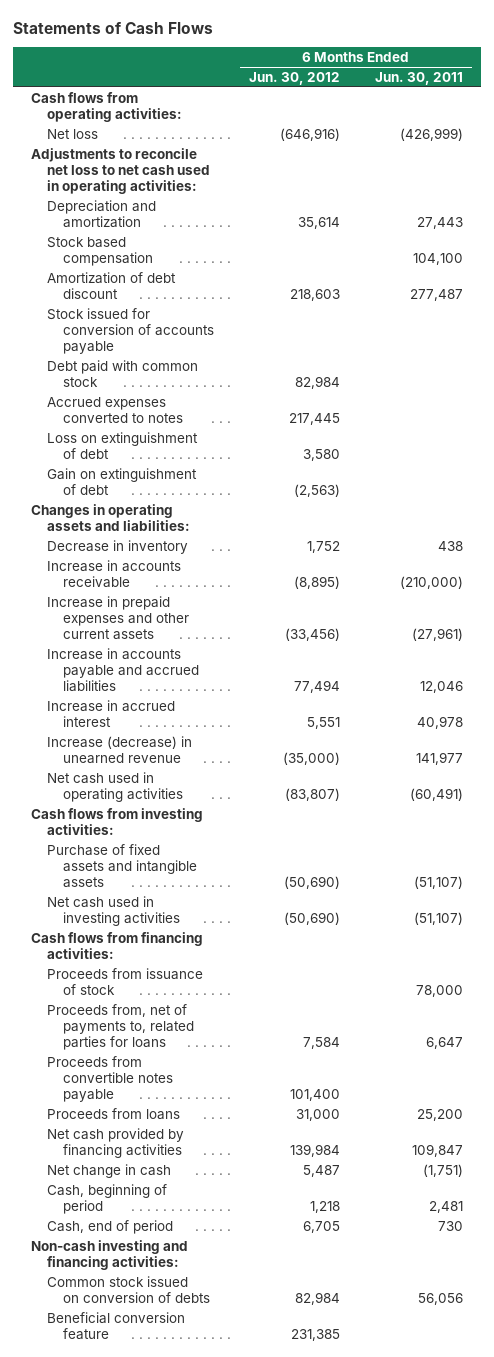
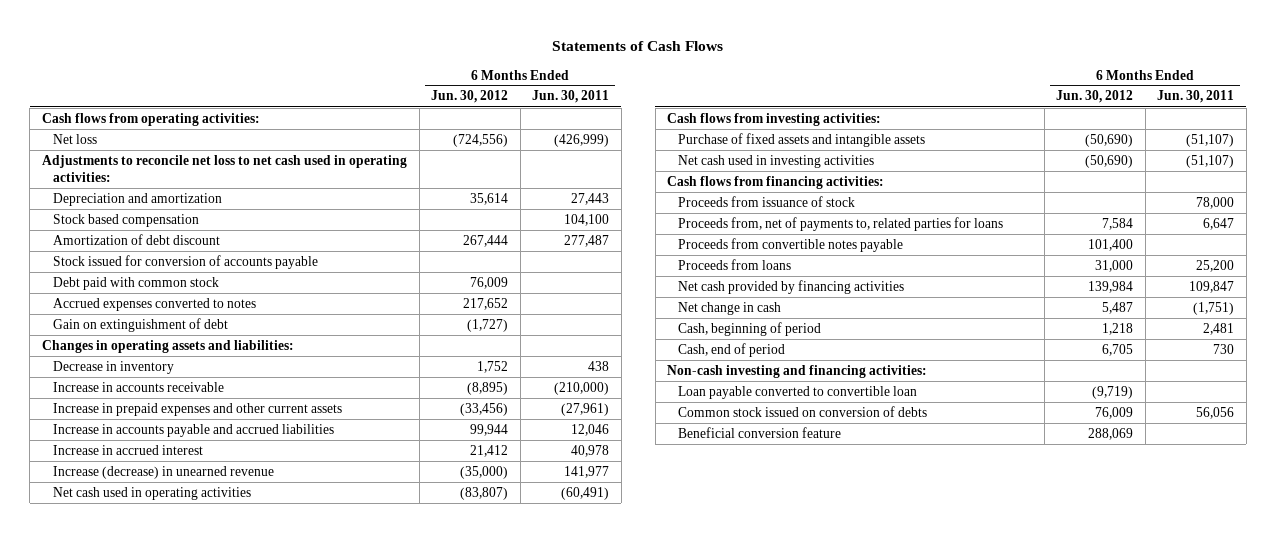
[279,127,340,141] (646,916) -> [453,133,509,147] (724,556)
[289,289,340,302] 218,603 -> [463,234,509,247] 267,444
[46,431,198,460] Loss on extinguishment of debt -> none
[294,376,340,390] 82,984 -> [470,276,509,289] 76,009
[288,413,340,426] 217,445 -> [463,297,509,310] 217,652
[293,484,340,498] (2,563) -> [467,318,509,332] (1,727)
[293,680,340,694] 77,494 -> [470,423,509,436] 99,944
[306,717,340,730] 5,551 -> [470,444,509,457] 21,412
none -> [678,385,918,399] Loan payable converted to convertible loan
[294,1292,340,1306] 82,984 -> [1095,406,1134,419] 76,009
[290,1329,340,1342] 231,385 -> [1088,427,1134,440] 288,069

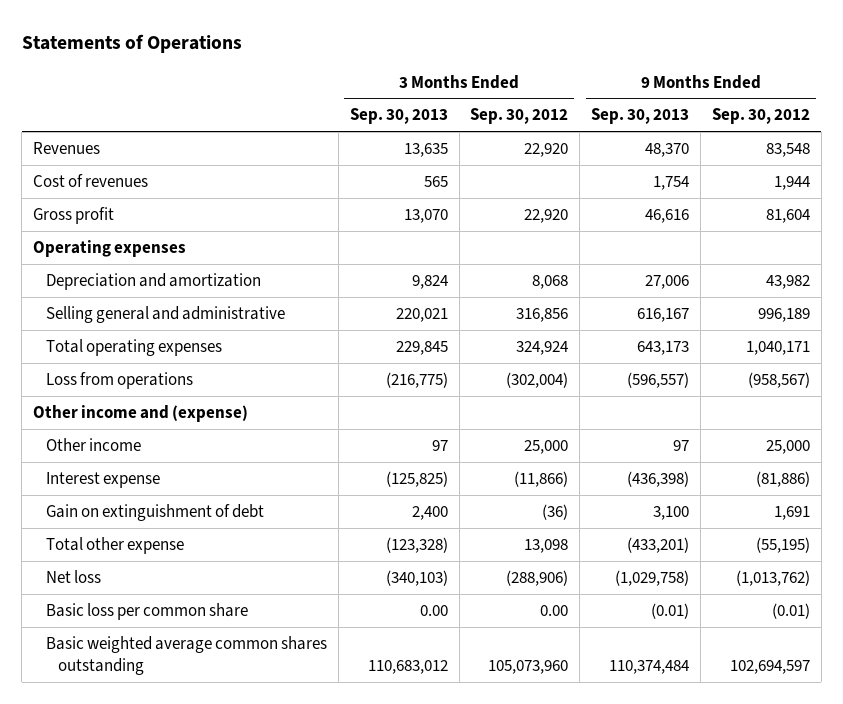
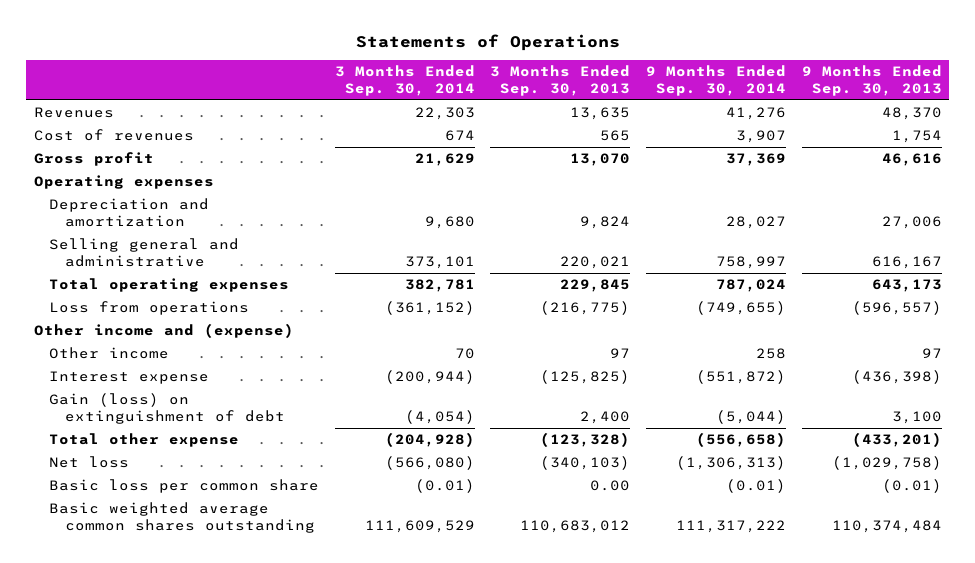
[470,108,569,125] Sep. 30, 2012 -> none
[712,108,811,125] Sep. 30, 2012 -> none
none -> [334,64,475,97] 3 Months Ended Sep. 30, 2014
none -> [646,64,787,97] 9 Months Ended Sep. 30, 2014
[45,504,264,522] Gain on extinguishment of debt -> [49,392,286,425] Gain (loss) on extinguishment of debt

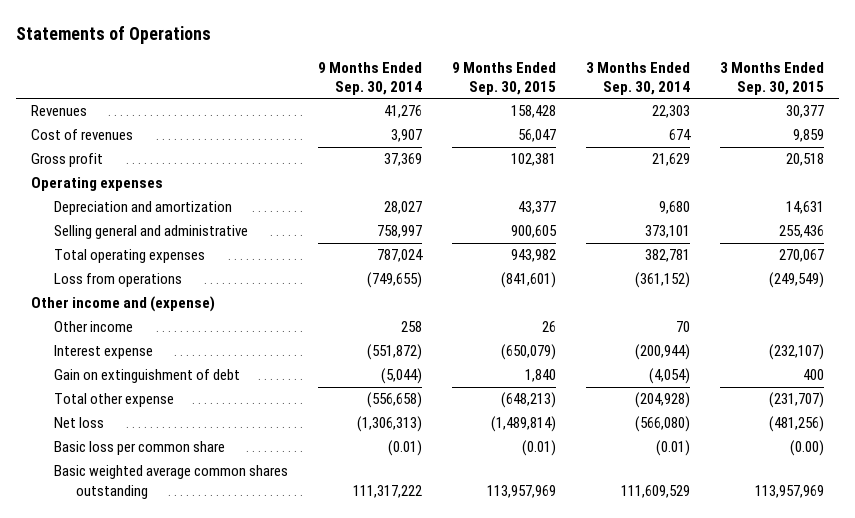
[490,64,631,97] 3 Months Ended Sep. 30, 2013 -> none
[801,64,942,97] 9 Months Ended Sep. 30, 2013 -> none
none -> [451,61,556,95] 9 Months Ended Sep. 30, 2015
none -> [719,61,824,95] 3 Months Ended Sep. 30, 2015
[49,392,286,425] Gain (loss) on extinguishment of debt -> [53,369,240,384] Gain on extinguishment of debt

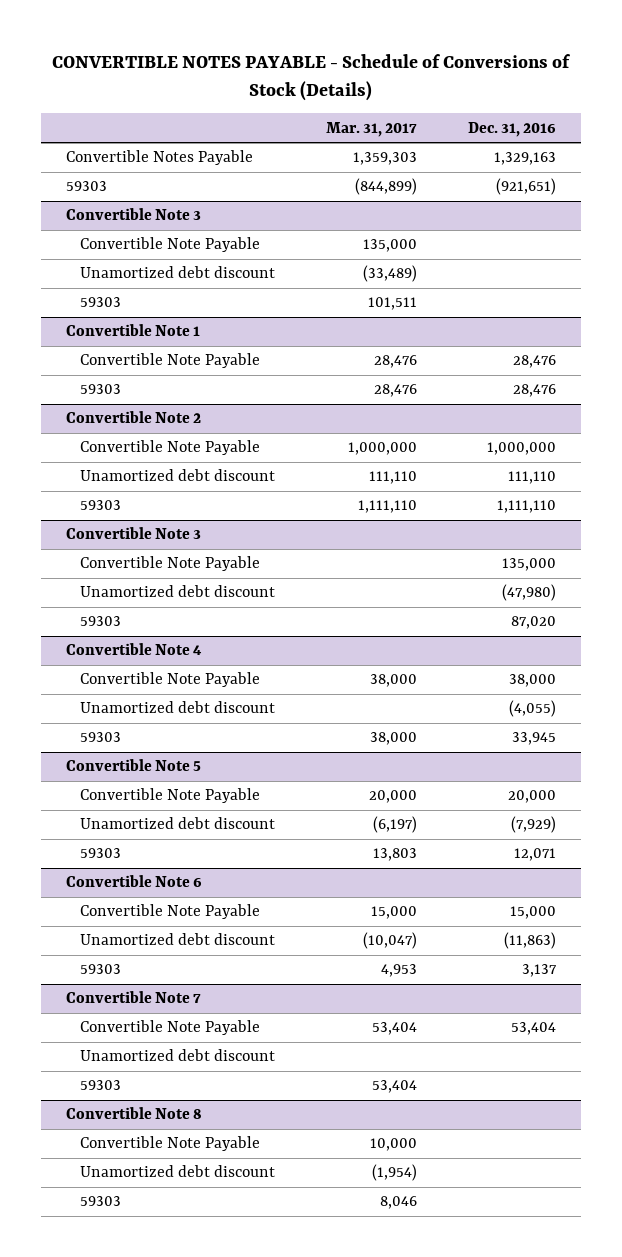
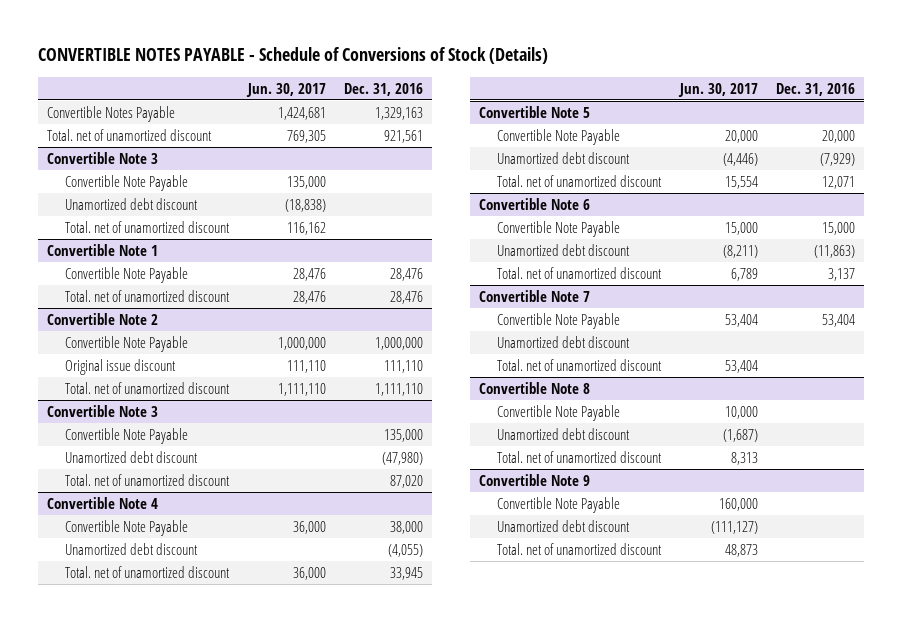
[325,121,417,137] Mar. 31, 2017 -> none
none -> [245,82,326,97] Jun. 30, 2017
[66,181,108,192] 59303 -> none
none -> [46,128,212,141] Total. net of unamortized discount
[80,297,122,308] 59303 -> [65,220,231,233] Total. net of unamortized discount
[80,384,122,395] 59303 -> [65,289,231,302] Total. net of unamortized discount
[80,469,276,482] Unamortized debt discount -> [65,358,177,375] Original issue discount
[80,500,122,511] 59303 -> [65,381,231,394] Total. net of unamortized discount
[80,616,122,627] 59303 -> [65,473,231,486] Total. net of unamortized discount
[80,732,122,743] 59303 -> [65,565,231,578] Total. net of unamortized discount
[80,848,122,859] 59303 -> [497,174,663,187] Total. net of unamortized discount
[80,964,122,975] 59303 -> [497,266,663,279] Total. net of unamortized discount
[80,1080,122,1091] 59303 -> [497,358,663,371] Total. net of unamortized discount
[80,1196,122,1207] 59303 -> [497,450,663,463] Total. net of unamortized discount
none -> [479,473,591,486] Convertible Note 9
none -> [497,496,621,513] Convertible Note Payable
none -> [497,519,631,532] Unamortized debt discount
none -> [497,542,663,555] Total. net of unamortized discount

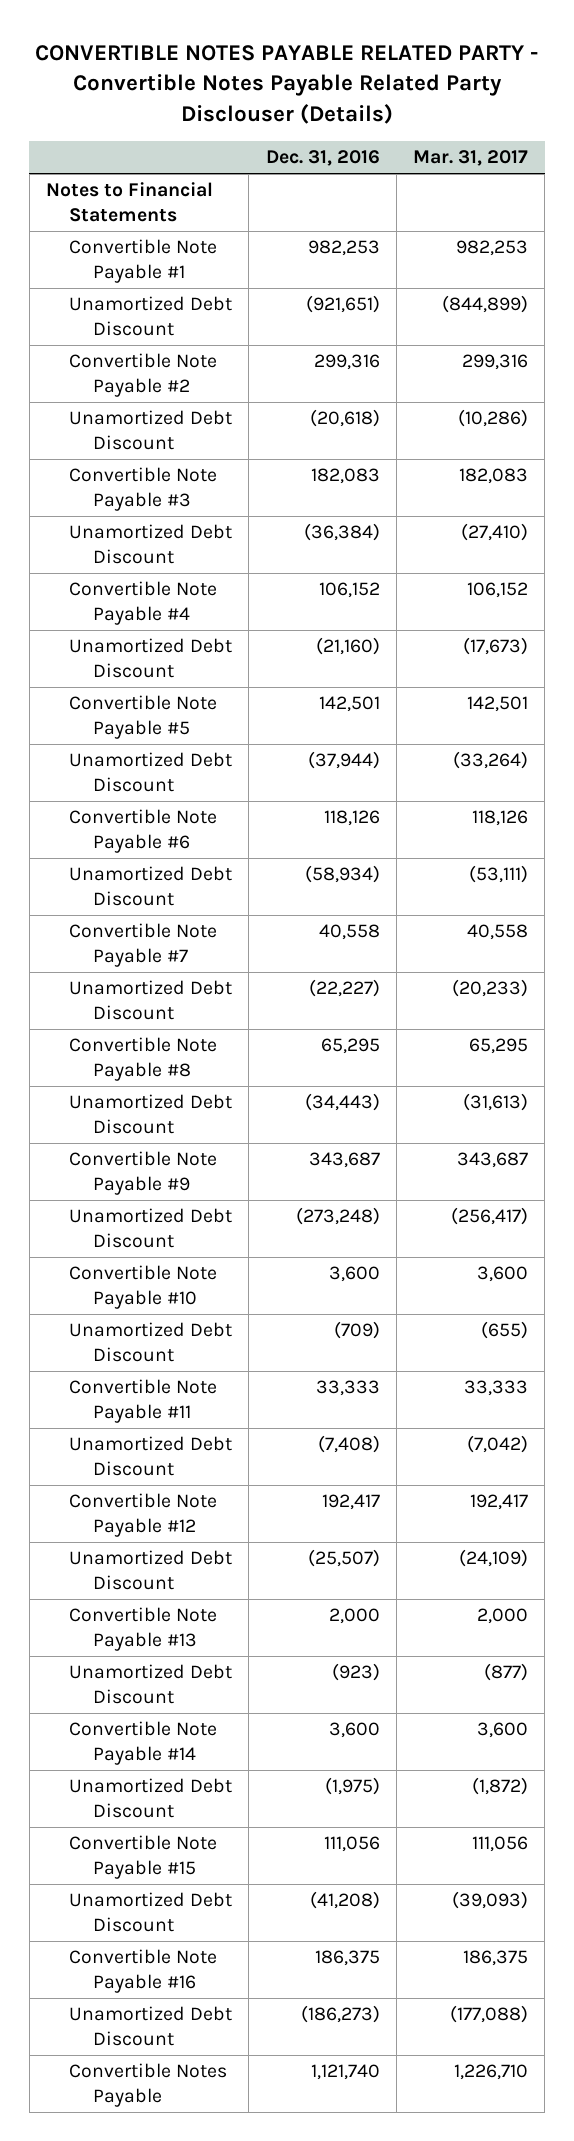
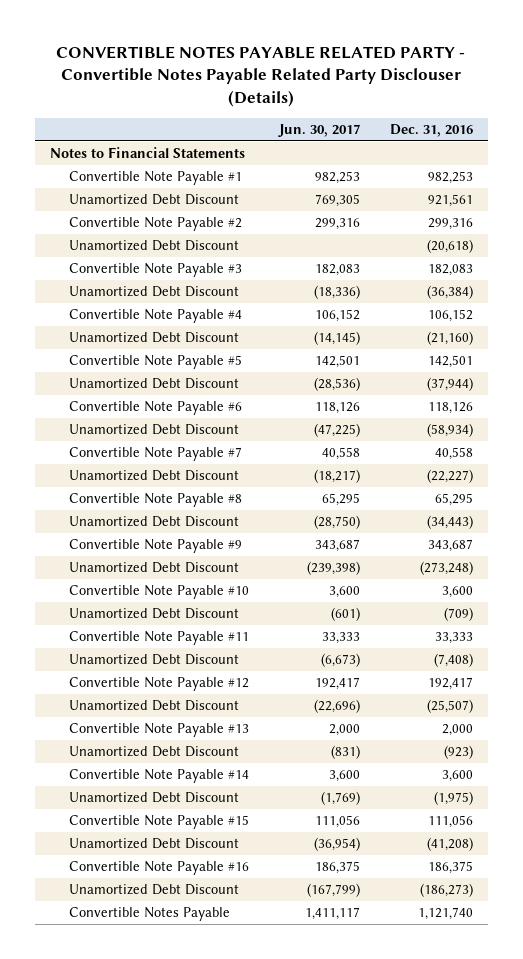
[413,150,529,167] Mar. 31, 2017 -> none
none -> [277,124,360,138] Jun. 30, 2017
[305,295,380,314] (921,651) -> [427,194,473,208] 921,561

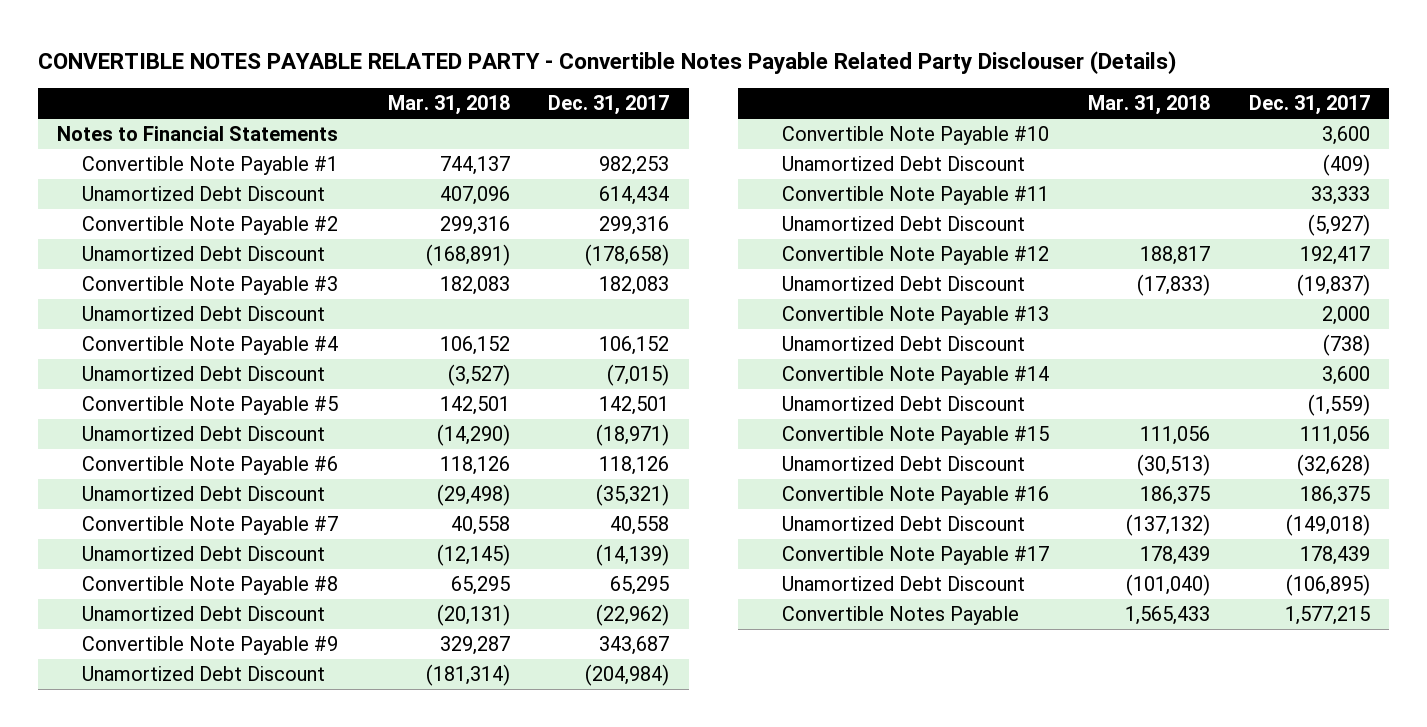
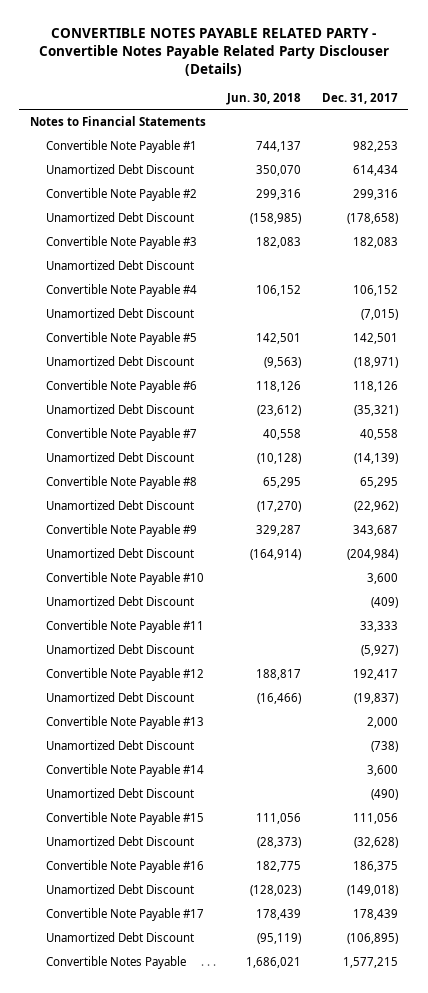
[387,95,510,116] Mar. 31, 2018 -> none
none -> [225,92,301,105] Jun. 30, 2018
[1307,393,1370,416] (1,559) -> [370,789,398,801] (490)

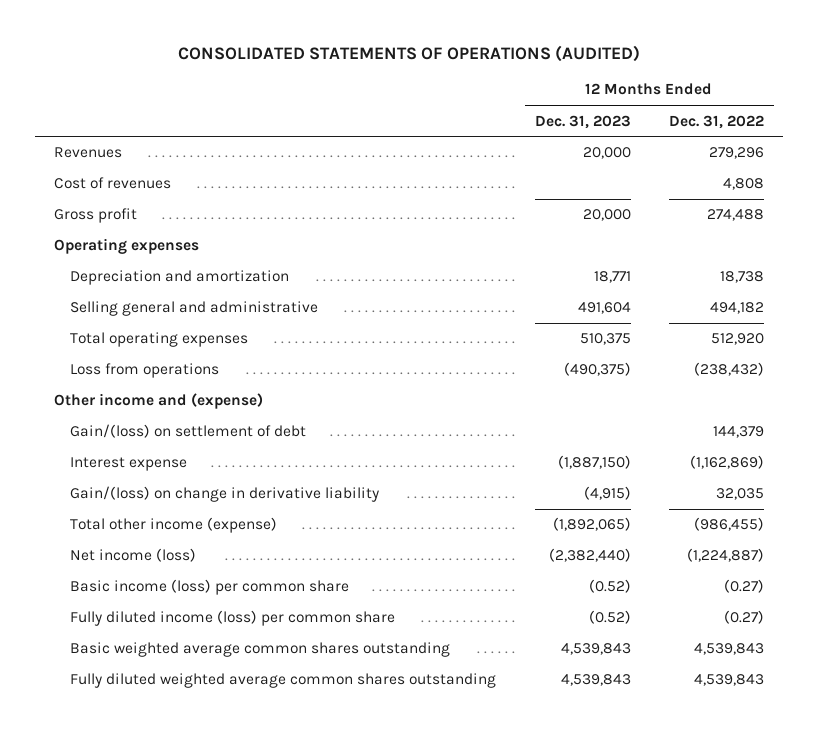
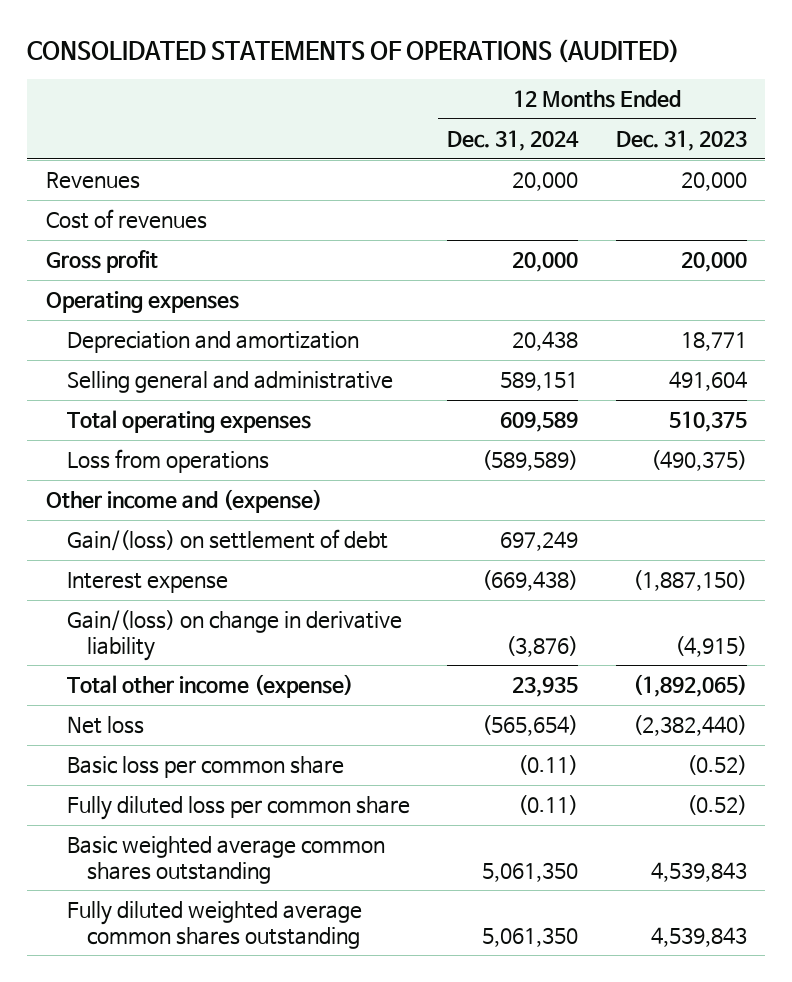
[669,114,765,129] Dec. 31, 2022 -> none
none -> [447,130,580,152] Dec. 31, 2024
[70,548,197,563] Net income (loss) -> [66,716,144,735] Net loss
[70,579,350,596] Basic income (loss) per common share -> [66,756,344,779] Basic loss per common share
[70,610,396,627] Fully diluted income (loss) per common share -> [66,796,410,821] Fully diluted loss per common share

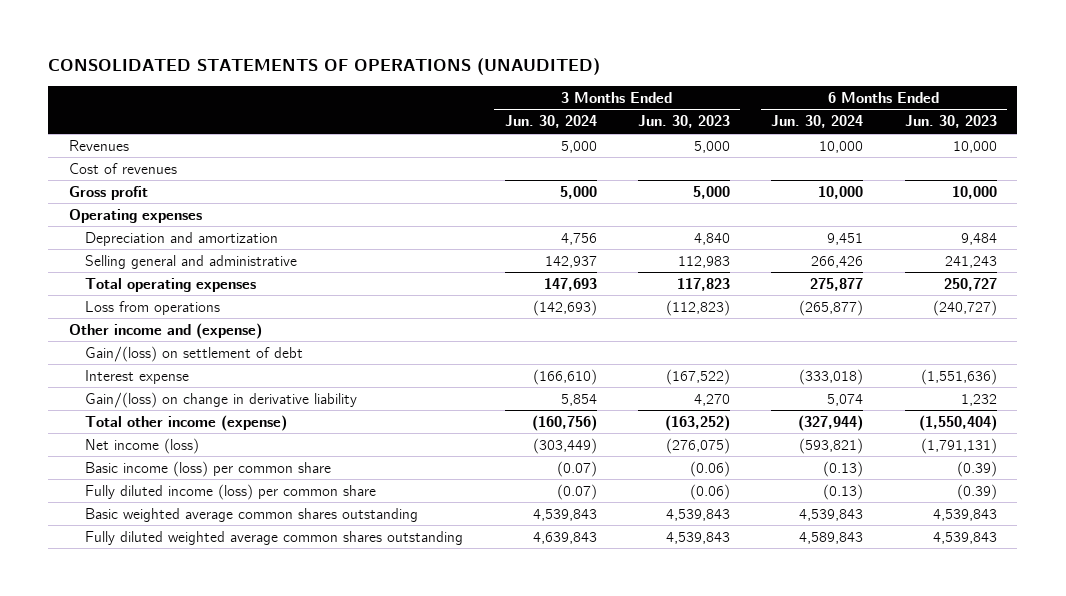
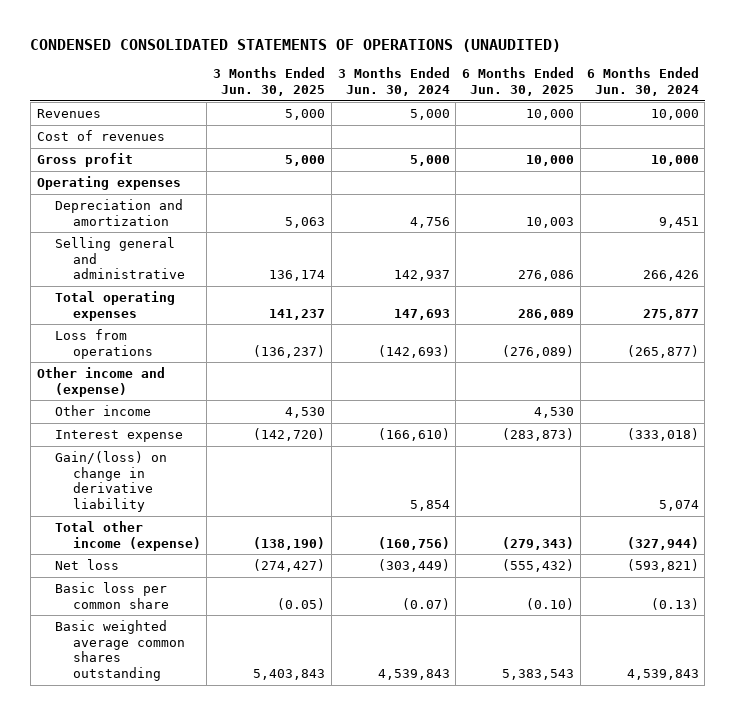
[48,58,601,76] CONSOLIDATED STATEMENTS OF OPERATIONS (UNAUDITED) -> [30,38,562,52] CONDENSED CONSOLIDATED STATEMENTS OF OPERATIONS (UNAUDITED)
[637,115,730,129] Jun. 30, 2023 -> none
[904,115,997,129] Jun. 30, 2023 -> none
none -> [213,67,326,96] 3 Months Ended Jun. 30, 2025
none -> [462,67,575,96] 6 Months Ended Jun. 30, 2025
[85,345,304,362] Gain/(loss) on settlement of debt -> none
none -> [54,404,151,416] Other income
[85,483,377,500] Fully diluted income (loss) per common share -> none
[85,437,200,454] Net income (loss) -> [54,558,119,570] Net loss
[85,460,332,477] Basic income (loss) per common share -> [54,581,169,609] Basic loss per common share
[85,530,464,545] Fully diluted weighted average common shares outstanding -> none

